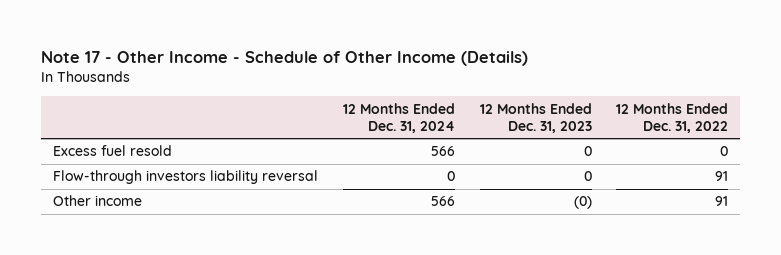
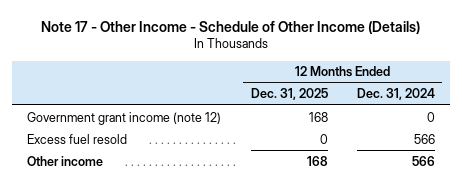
[479,102,592,133] 12 Months Ended Dec. 31, 2023 -> none
[616,102,729,133] 12 Months Ended Dec. 31, 2022 -> none
none -> [250,88,328,101] Dec. 31, 2025
none -> [27,111,222,125] Government grant income (note 12)
[53,170,319,185] Flow-through investors liability reversal -> none

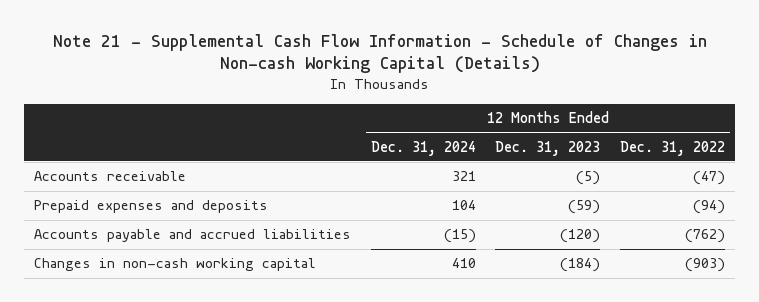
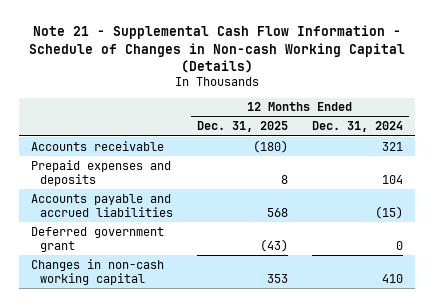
[495,140,601,156] Dec. 31, 2023 -> none
[620,140,726,156] Dec. 31, 2022 -> none
none -> [197,121,289,133] Dec. 31, 2025
none -> [30,226,164,252] Deferred government grant

